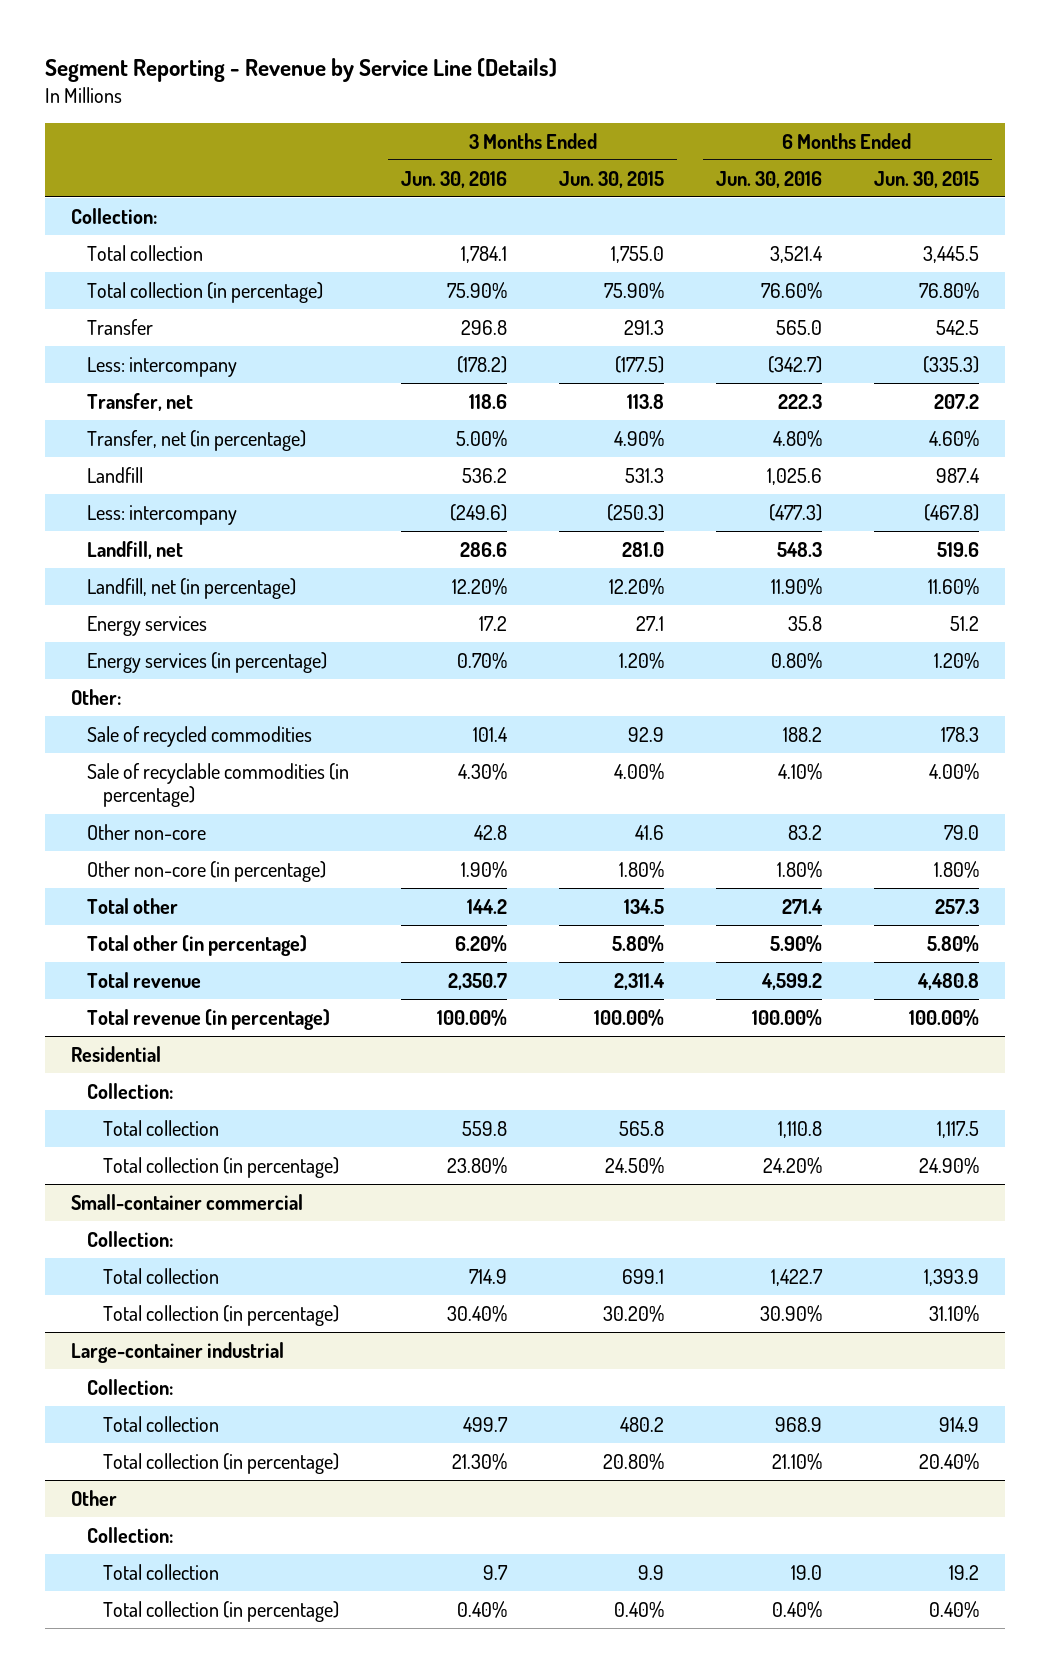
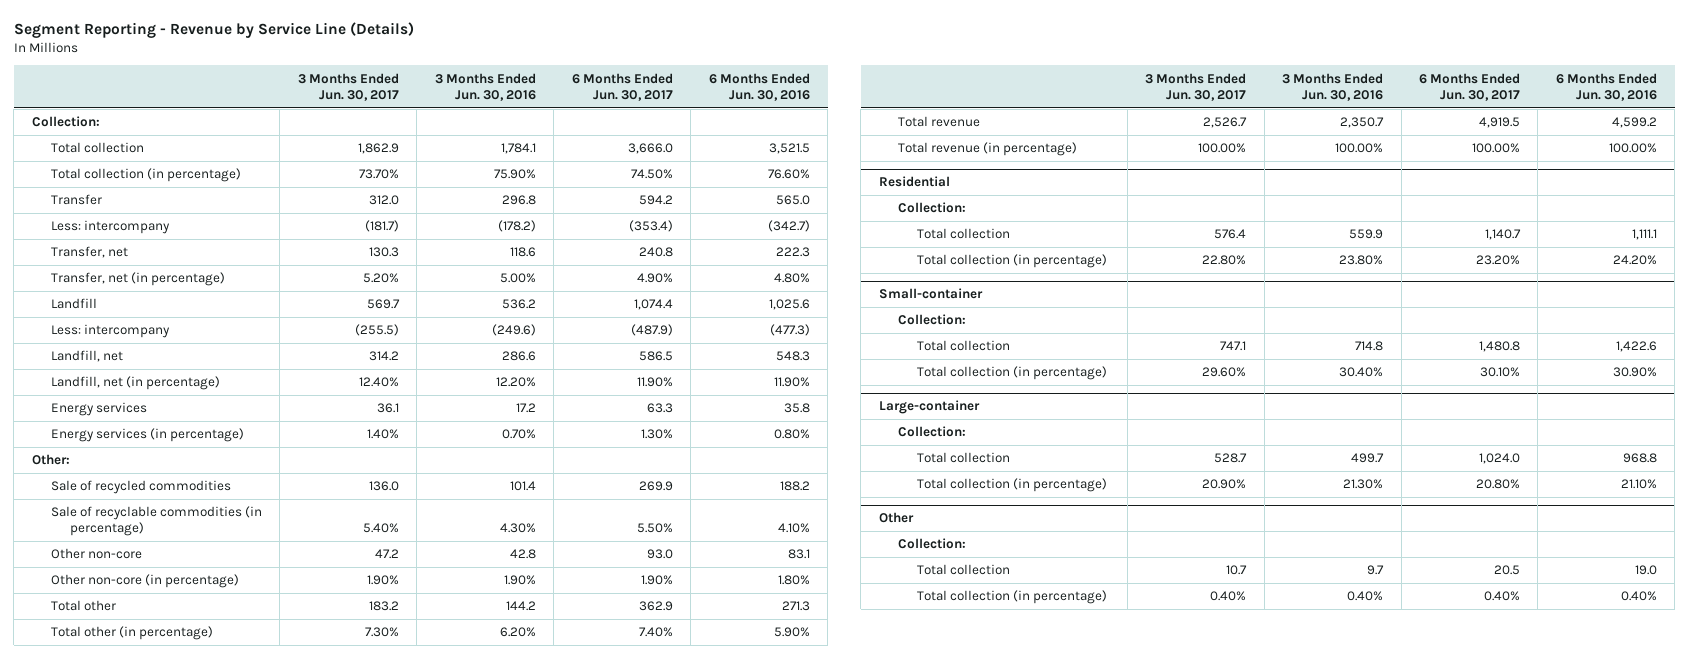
[559,170,665,188] Jun. 30, 2015 -> none
[873,170,979,188] Jun. 30, 2015 -> none
none -> [297,72,399,101] 3 Months Ended Jun. 30, 2017
none -> [571,72,673,101] 6 Months Ended Jun. 30, 2017
[769,245,823,263] 3,521.4 -> [768,143,810,155] 3,521.5
[787,824,822,840] 83.2 -> [787,549,810,560] 83.1
[781,898,823,914] 271.4 -> [781,601,810,612] 271.3
[462,1120,508,1136] 559.8 -> [1349,229,1384,240] 559.9
[777,1120,822,1138] 1,110.8 -> [1631,229,1657,241] 1,111.1
[71,1193,304,1210] Small-container commercial -> [878,288,983,300] Small-container
[469,1268,508,1284] 714.9 -> [1355,341,1384,352] 714.8
[770,1268,823,1286] 1,422.7 -> [1615,341,1657,353] 1,422.6
[71,1341,285,1363] Large-container industrial -> [878,400,980,415] Large-container
[774,1416,822,1432] 968.9 -> [1622,453,1657,464] 968.8

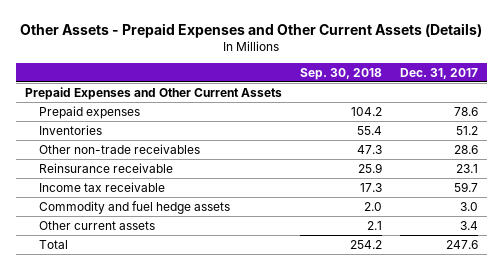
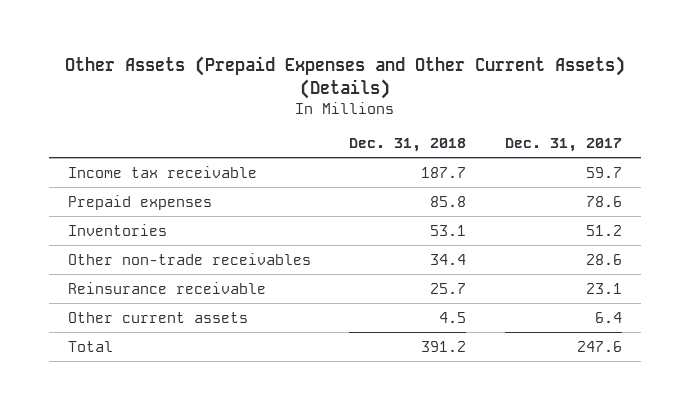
[20,22,483,38] Other Assets - Prepaid Expenses and Other Current Assets (Details) -> [64,56,625,99] Other Assets (Prepaid Expenses and Other Current Assets) (Details)
[299,68,382,81] Sep. 30, 2018 -> none
none -> [349,137,467,152] Dec. 31, 2018
[24,86,282,100] Prepaid Expenses and Other Current Assets -> none
[38,181,165,192] Income tax receivable -> [68,165,258,178] Income tax receivable
[38,200,230,214] Commodity and fuel hedge assets -> none
[460,220,479,230] 3.4 -> [594,311,622,323] 6.4

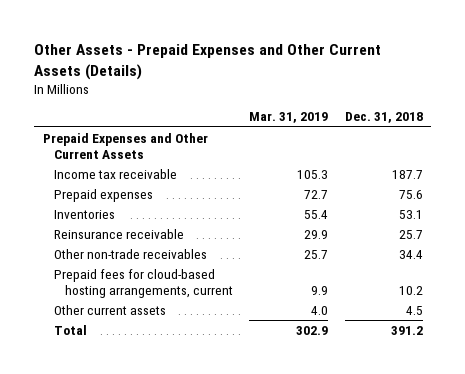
[64,56,625,99] Other Assets (Prepaid Expenses and Other Current Assets) (Details) -> [34,44,382,80] Other Assets - Prepaid Expenses and Other Current Assets (Details)
[504,137,622,152] Dec. 31, 2017 -> none
none -> [249,112,329,124] Mar. 31, 2019
none -> [42,132,208,160] Prepaid Expenses and Other Current Assets
[430,195,467,207] 85.8 -> [398,189,423,199] 75.6
[68,252,312,265] Other non-trade receivables -> [53,248,207,259] Other non-trade receivables
none -> [53,268,233,299] Prepaid fees for cloud-based hosting arrangements, current

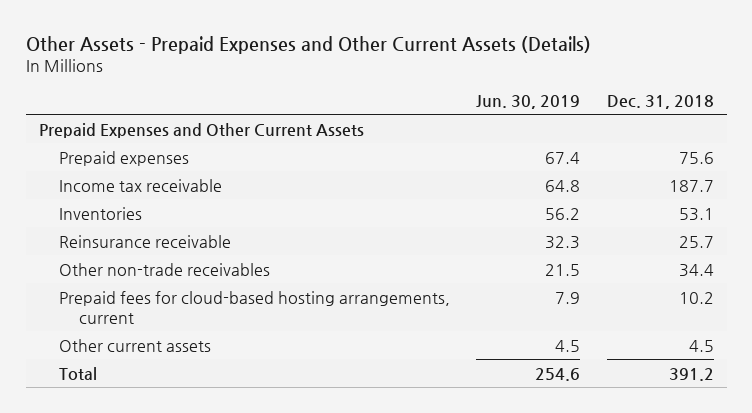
[249,112,329,124] Mar. 31, 2019 -> none
none -> [476,94,581,109] Jun. 30, 2019
[53,168,177,179] Income tax receivable -> [58,178,222,192] Income tax receivable

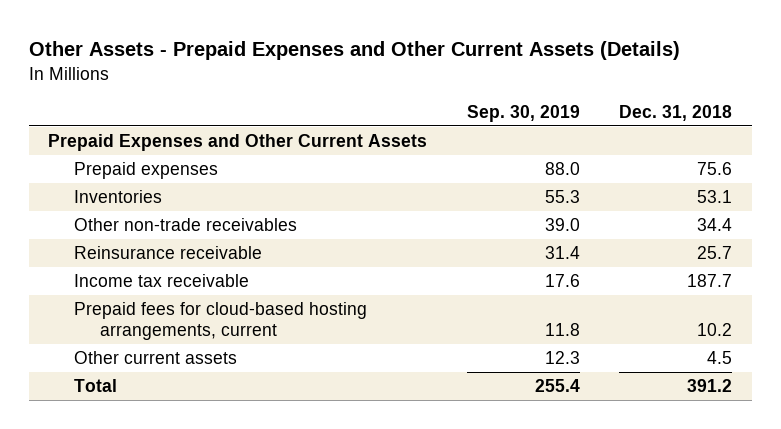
[476,94,581,109] Jun. 30, 2019 -> none
none -> [466,104,580,122] Sep. 30, 2019
[58,234,231,248] Reinsurance receivable -> [74,246,263,260] Reinsurance receivable
[58,178,222,192] Income tax receivable -> [74,274,250,288] Income tax receivable

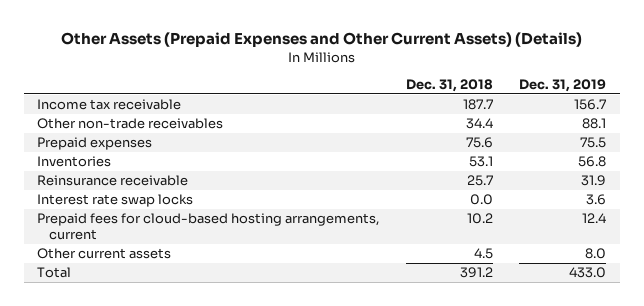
[28,41,680,61] Other Assets - Prepaid Expenses and Other Current Assets (Details) -> [60,32,582,48] Other Assets (Prepaid Expenses and Other Current Assets) (Details)
[466,104,580,122] Sep. 30, 2019 -> none
none -> [519,79,607,93] Dec. 31, 2019
[48,134,428,152] Prepaid Expenses and Other Current Assets -> none
[74,274,250,288] Income tax receivable -> [37,99,182,111] Income tax receivable
[74,218,298,232] Other non-trade receivables -> [37,118,224,130] Other non-trade receivables
none -> [37,194,194,208] Interest rate swap locks

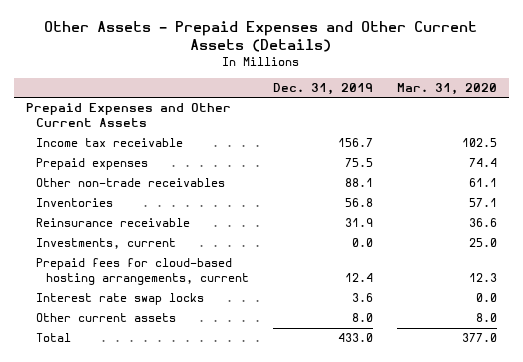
[60,32,582,48] Other Assets (Prepaid Expenses and Other Current Assets) (Details) -> [44,21,478,53] Other Assets - Prepaid Expenses and Other Current Assets (Details)
[405,79,493,93] Dec. 31, 2018 -> none
none -> [396,82,497,95] Mar. 31, 2020
none -> [25,103,231,128] Prepaid Expenses and Other Current Assets
[37,118,224,130] Other non-trade receivables -> [35,178,225,188] Other non-trade receivables
none -> [35,238,176,250] Investments, current
[37,194,194,208] Interest rate swap locks -> [35,293,204,306] Interest rate swap locks

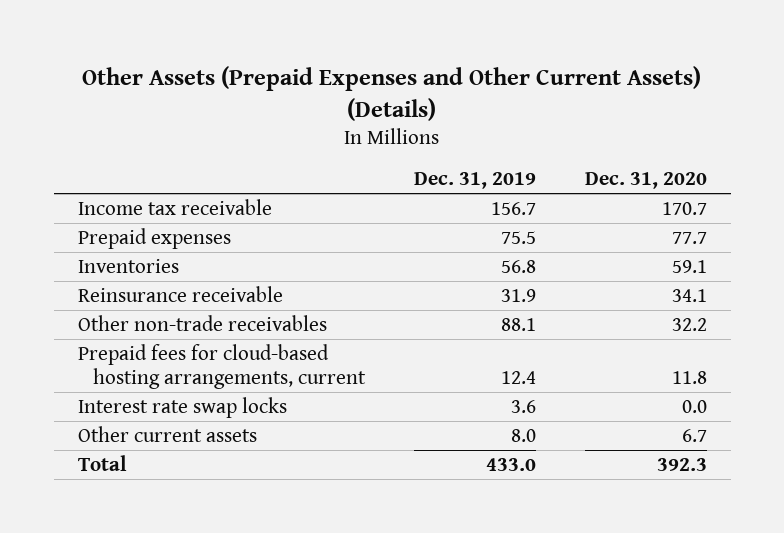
[44,21,478,53] Other Assets - Prepaid Expenses and Other Current Assets (Details) -> [82,66,702,121] Other Assets (Prepaid Expenses and Other Current Assets) (Details)
[396,82,497,95] Mar. 31, 2020 -> none
none -> [584,172,707,190] Dec. 31, 2020
[25,103,231,128] Prepaid Expenses and Other Current Assets -> none
[35,238,176,250] Investments, current -> none
[35,178,225,188] Other non-trade receivables -> [77,314,327,331] Other non-trade receivables

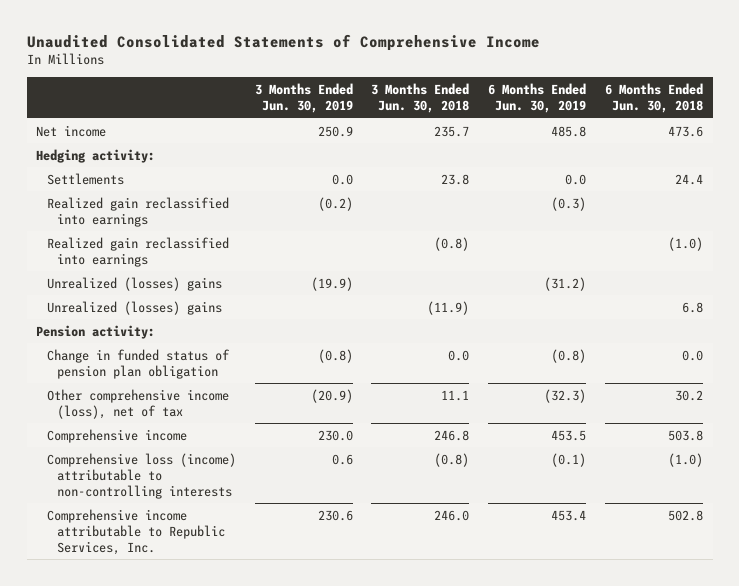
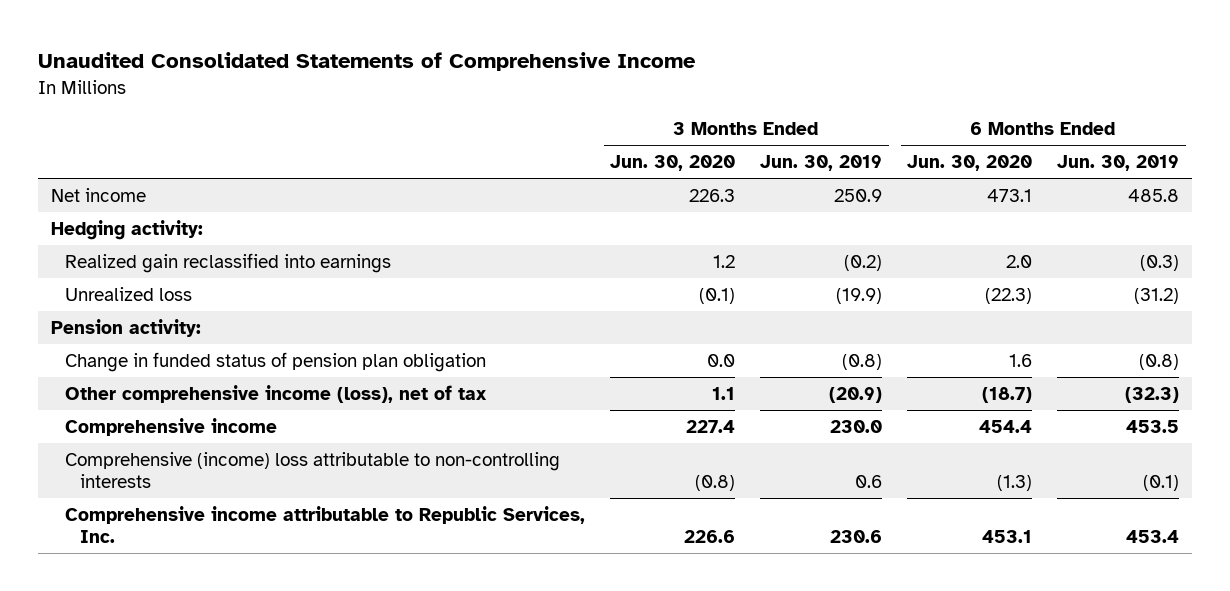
[371,83,470,114] 3 Months Ended Jun. 30, 2018 -> none
[605,83,704,114] 6 Months Ended Jun. 30, 2018 -> none
none -> [610,155,736,172] Jun. 30, 2020
none -> [907,155,1033,172] Jun. 30, 2020
[46,172,124,185] Settlements -> none
[46,236,229,267] Realized gain reclassified into earnings -> none
[46,300,222,315] Unrealized (losses) gains -> none
[46,276,222,291] Unrealized (losses) gains -> [65,286,193,301] Unrealized loss
[46,452,236,499] Comprehensive loss (income) attributable to non-controlling interests -> [65,451,561,488] Comprehensive (income) loss attributable to non-controlling interests

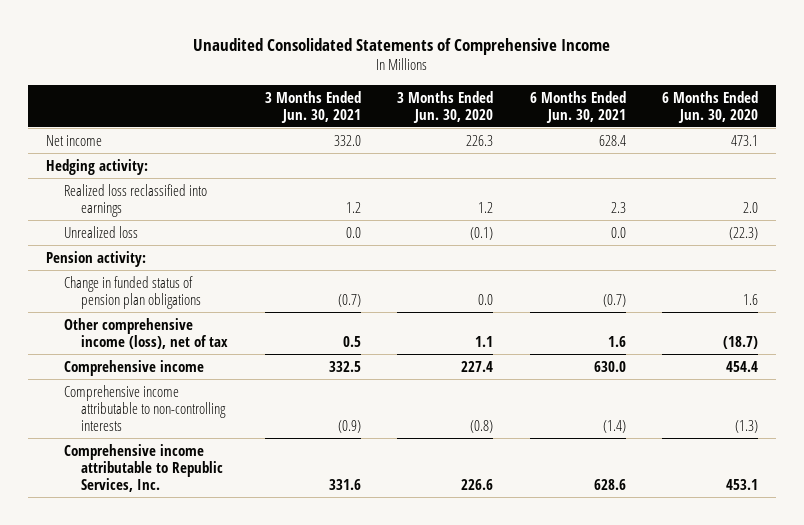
[760,155,883,172] Jun. 30, 2019 -> none
[1057,155,1180,172] Jun. 30, 2019 -> none
none -> [264,90,361,123] 3 Months Ended Jun. 30, 2021
none -> [529,90,626,123] 6 Months Ended Jun. 30, 2021
[65,252,392,273] Realized gain reclassified into earnings -> [63,183,207,217] Realized loss reclassified into earnings
[65,351,487,372] Change in funded status of pension plan obligation -> [63,275,202,309] Change in funded status of pension plan obligations
[65,451,561,488] Comprehensive (income) loss attributable to non-controlling interests -> [63,384,227,431] Comprehensive income attributable to non-controlling interests

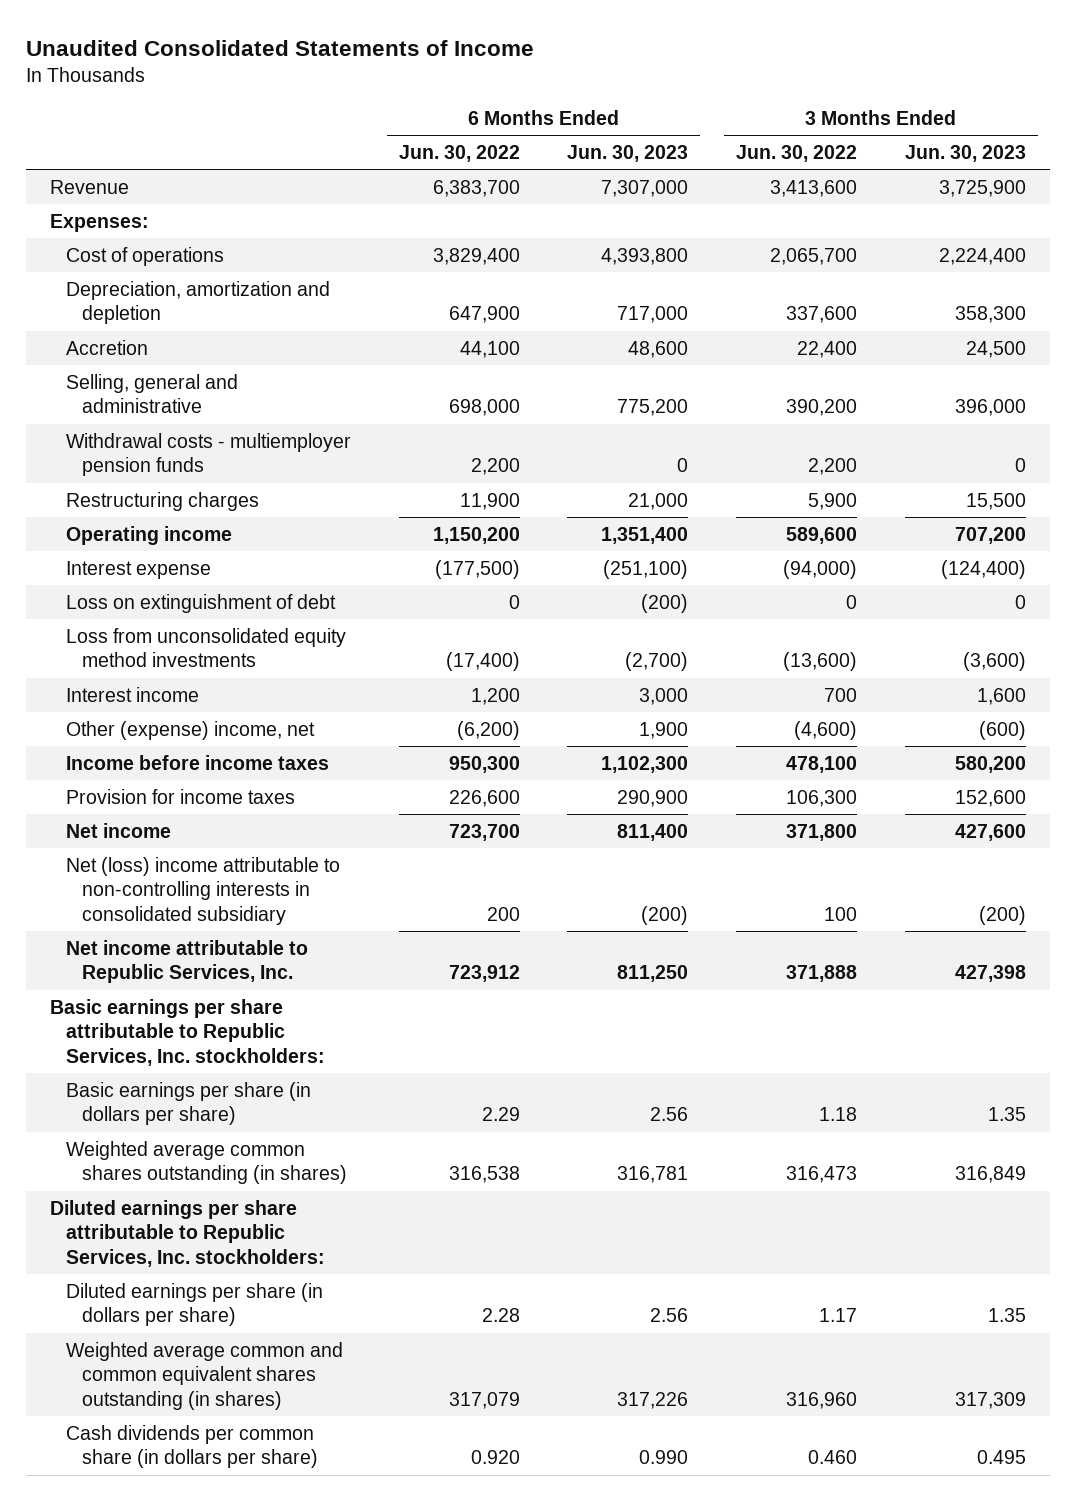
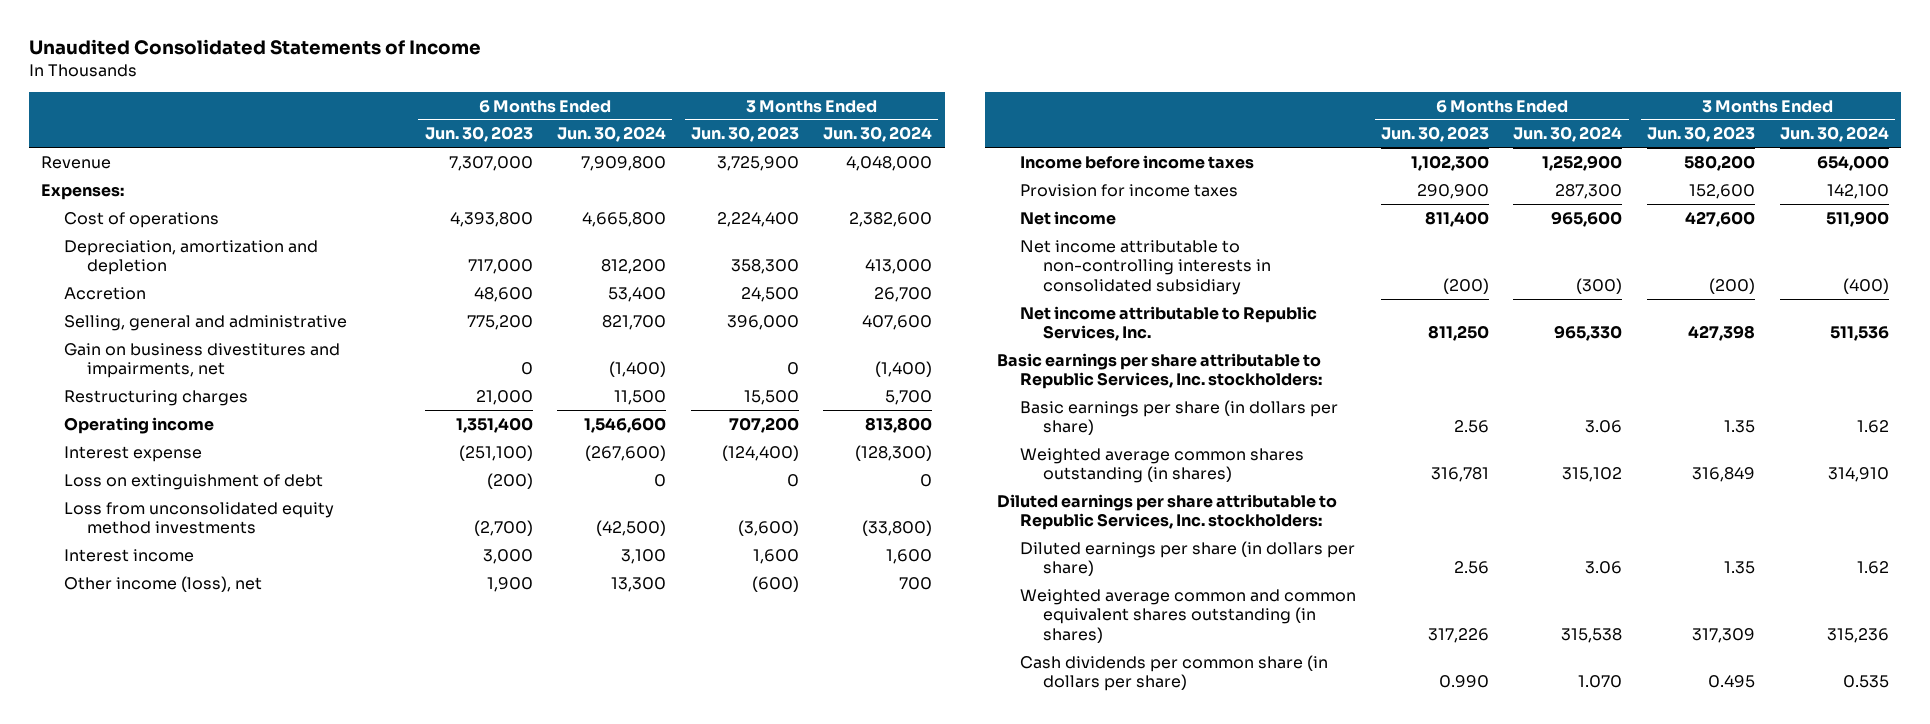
[398,145,520,163] Jun. 30, 2022 -> none
[736,145,858,163] Jun. 30, 2022 -> none
none -> [557,126,667,143] Jun. 30, 2024
none -> [823,126,933,143] Jun. 30, 2024
[65,432,351,477] Withdrawal costs - multiemployer pension funds -> none
none -> [64,342,341,379] Gain on business divestitures and impairments, net
[65,720,315,740] Other (expense) income, net -> [64,575,263,592] Other income (loss), net
[65,856,340,926] Net (loss) income attributable to non-controlling interests in consolidated subsidiary -> [1020,239,1272,295] Net income attributable to non-controlling interests in consolidated subsidiary

